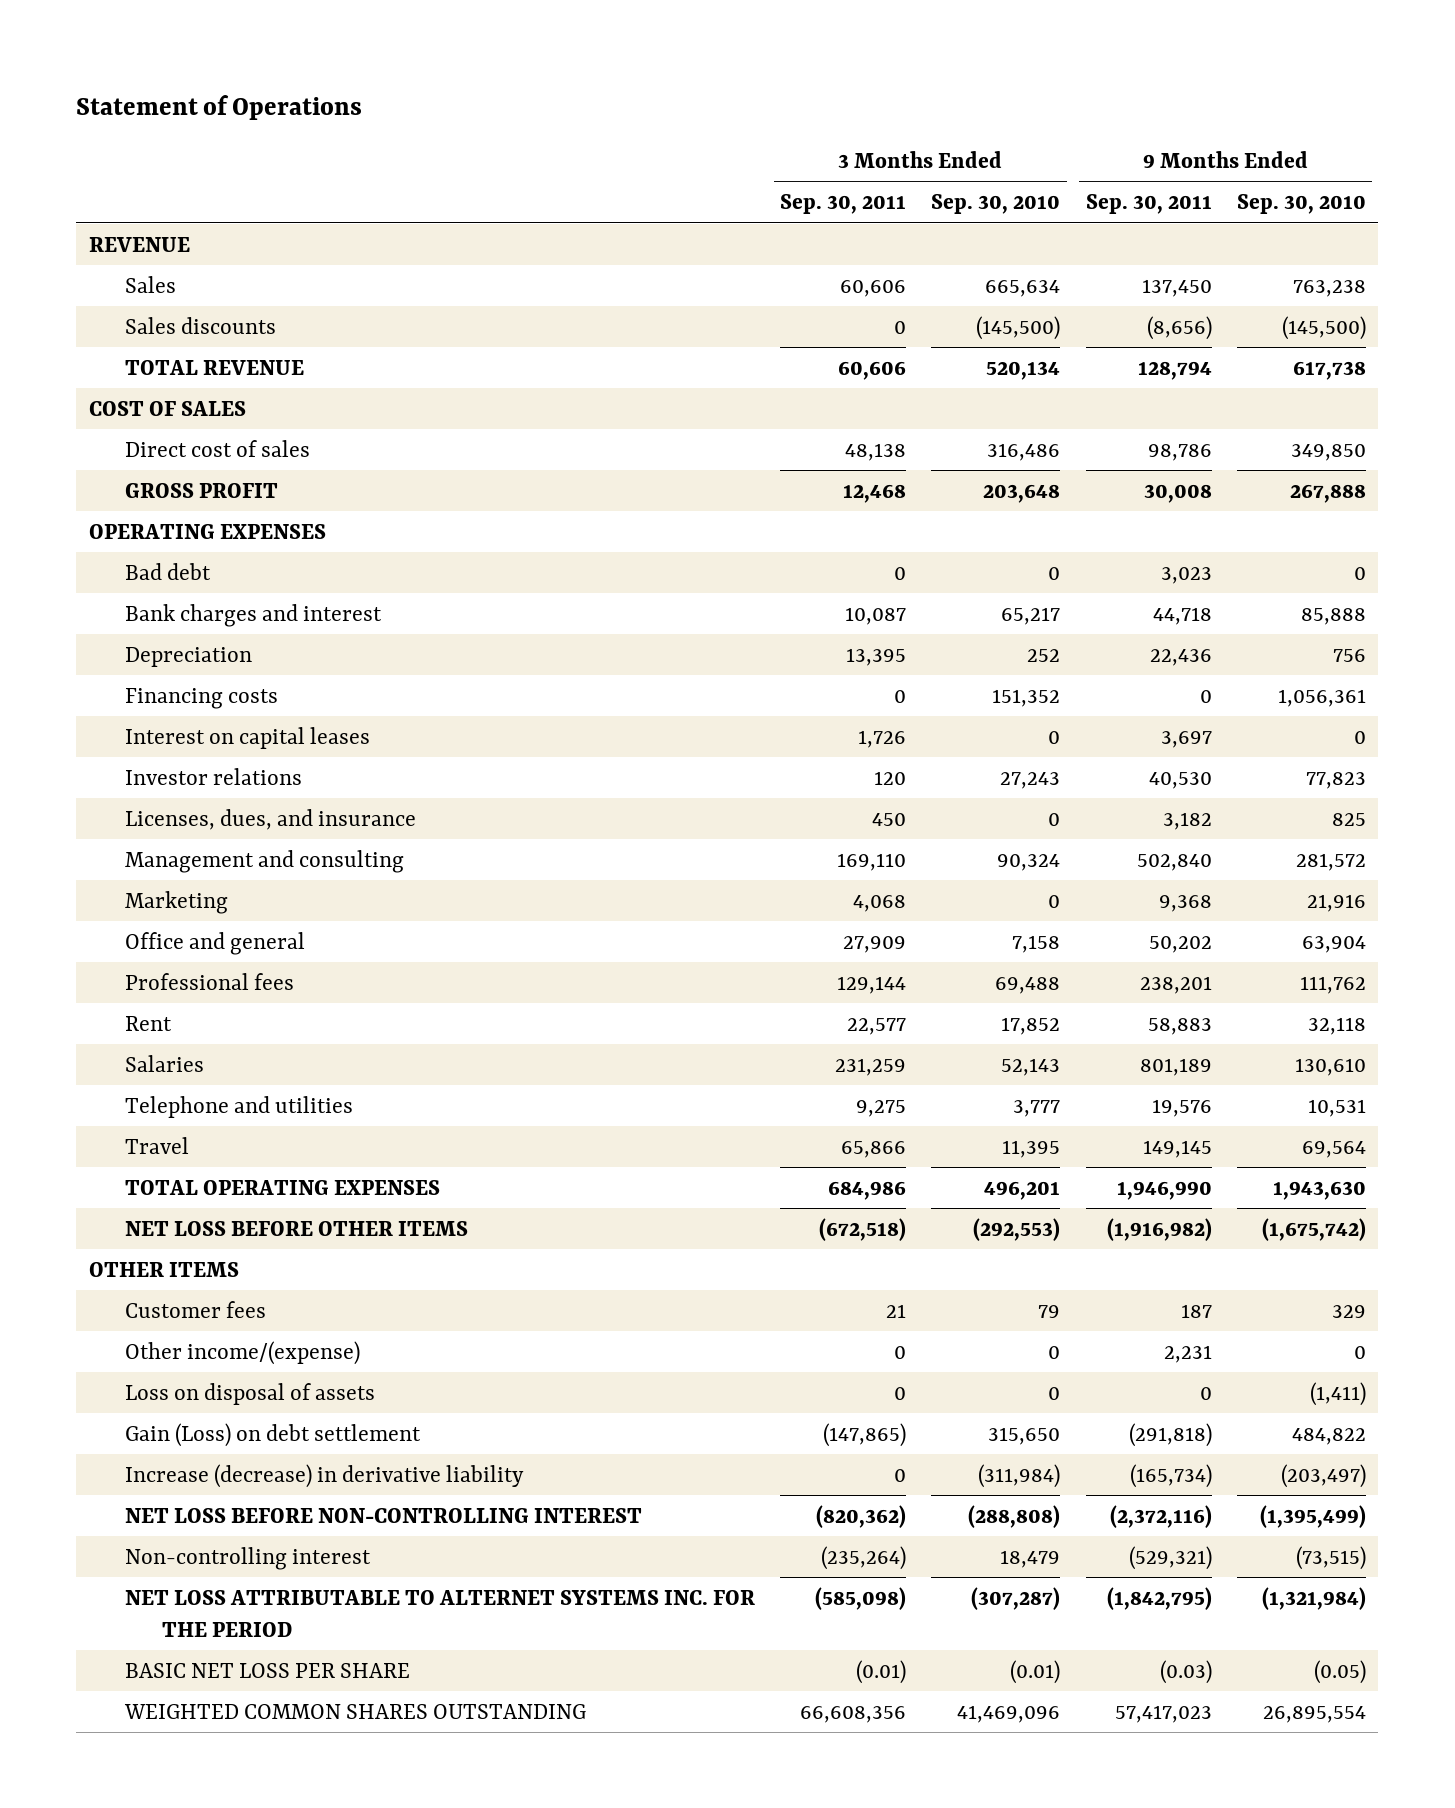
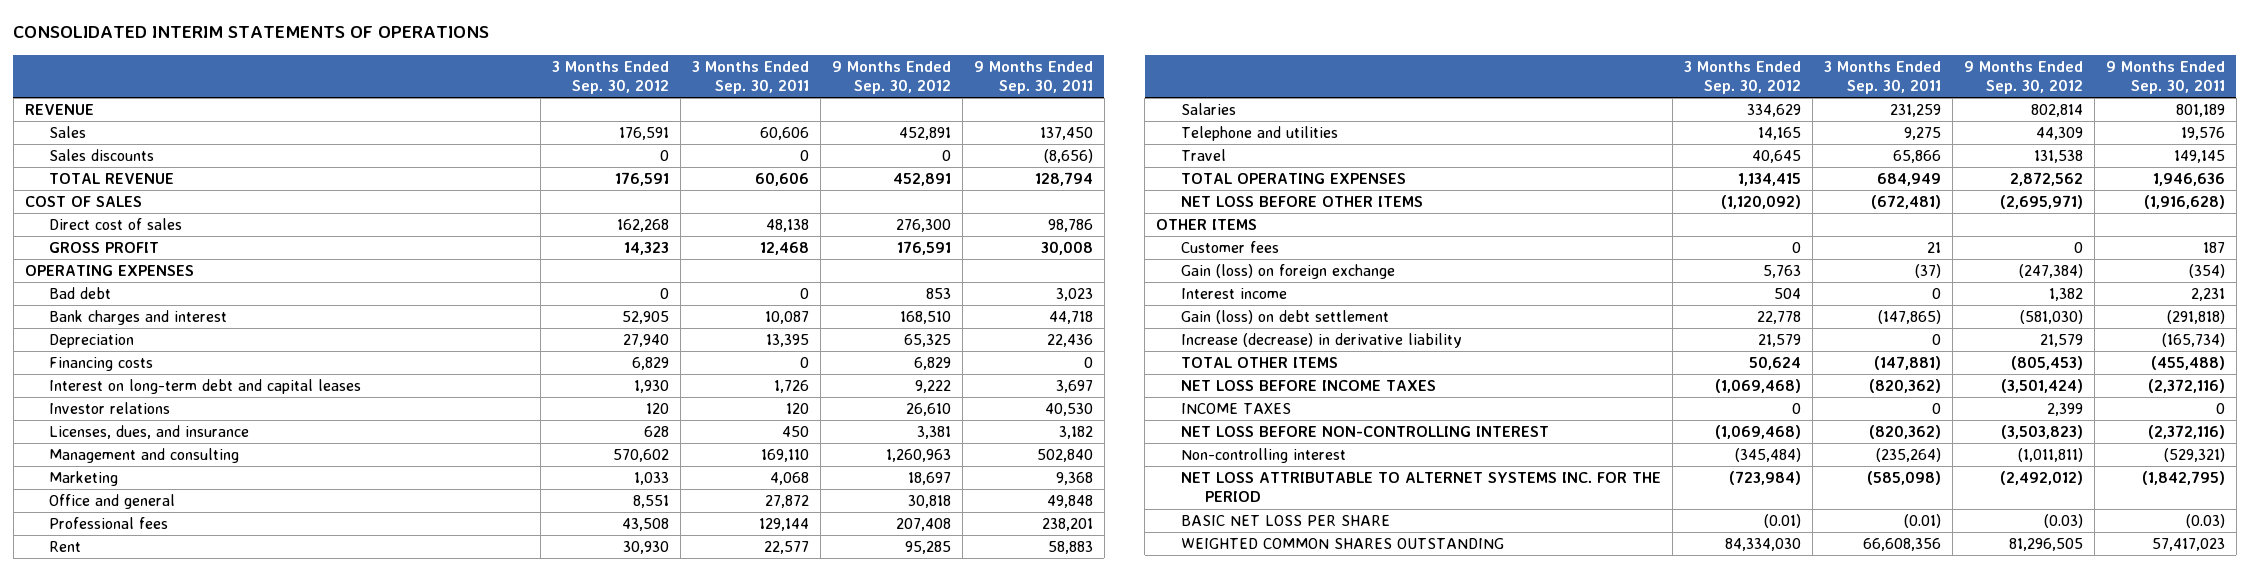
[76,94,363,120] Statement of Operations -> [13,26,490,39] CONSOLIDATED INTERIM STATEMENTS OF OPERATIONS
[931,194,1061,215] Sep. 30, 2010 -> none
[1236,194,1366,215] Sep. 30, 2010 -> none
none -> [551,60,669,94] 3 Months Ended Sep. 30, 2012
none -> [831,60,951,94] 9 Months Ended Sep. 30, 2012
[125,726,371,749] Interest on capital leases -> [48,379,361,395] Interest on long-term debt and capital leases
[843,935,907,953] 27,909 -> [764,495,809,509] 27,872
[1148,935,1212,953] 50,202 -> [1046,495,1093,509] 49,848
[828,1180,907,1200] 684,986 -> [1876,173,1941,187] 684,949
[1116,1180,1212,1200] 1,946,990 -> [2152,173,2225,187] 1,946,636
[819,1217,907,1241] (672,518) -> [1870,195,1941,210] (672,481)
[1106,1217,1212,1241] (1,916,982) -> [2143,195,2225,210] (1,916,628)
[125,1382,376,1405] Loss on disposal of assets -> none
none -> [1180,264,1395,280] Gain (loss) on foreign exchange
[125,1340,361,1365] Other income/(expense) -> [1180,288,1287,300] Interest income
[125,1422,422,1447] Gain (Loss) on debt settlement -> [1180,310,1389,325] Gain (loss) on debt settlement
none -> [1180,357,1338,369] TOTAL OTHER ITEMS
none -> [1180,380,1436,392] NET LOSS BEFORE INCOME TAXES
none -> [1180,403,1291,415] INCOME TAXES

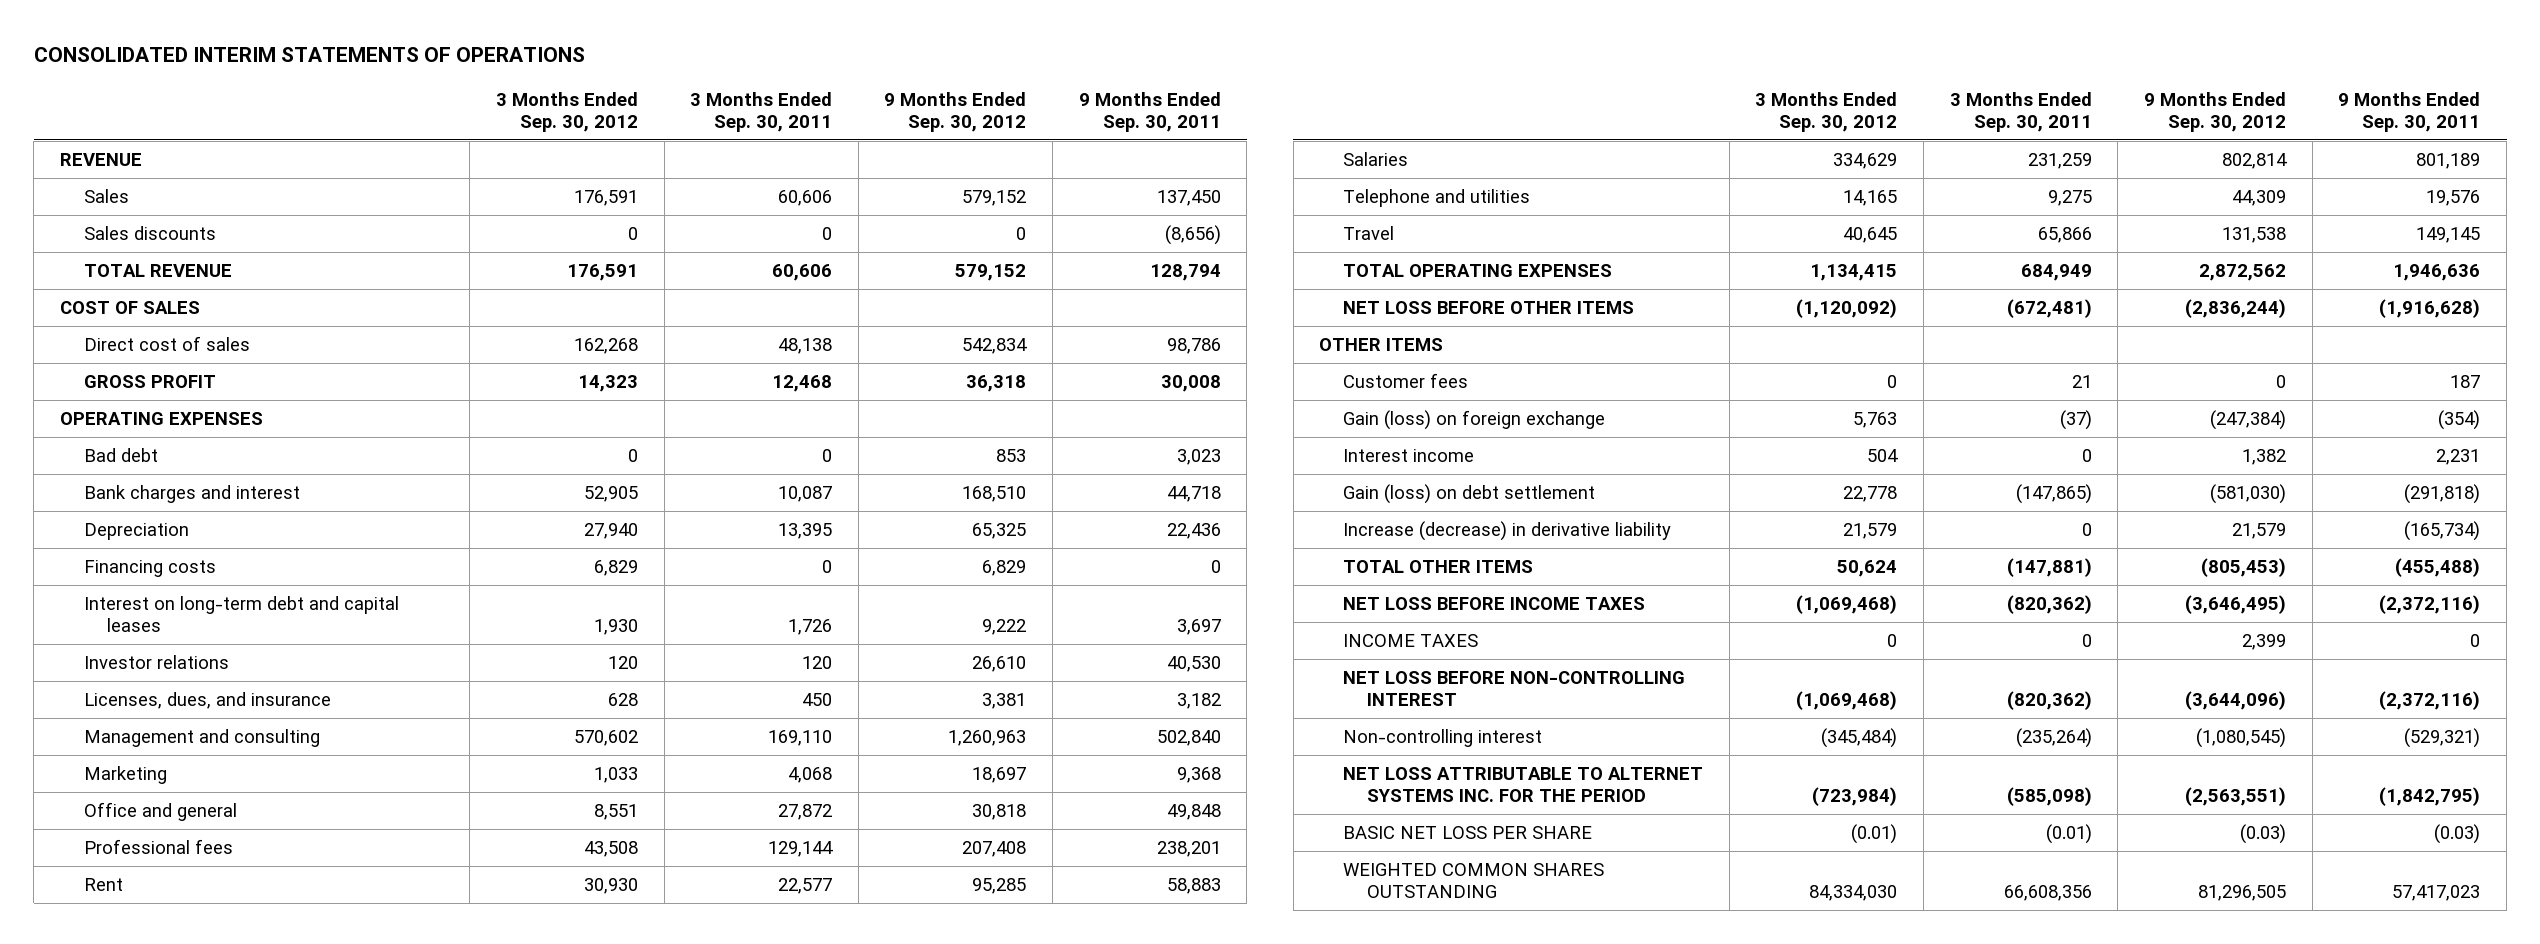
[898,127,951,141] 452,891 -> [962,189,1027,206] 579,152
[892,173,951,187] 452,891 -> [955,263,1027,281] 579,152
[895,219,951,233] 276,300 -> [962,337,1028,354] 542,834
[896,241,951,256] 176,591 -> [966,374,1027,392] 36,318
[1999,195,2083,210] (2,695,971) -> [2185,298,2287,318] (2,836,244)
[2000,379,2083,394] (3,501,424) -> [2185,594,2287,614] (3,646,495)
[2000,425,2083,440] (3,503,823) -> [2185,691,2287,711] (3,644,096)
[2017,448,2083,463] (1,011,811) -> [2196,727,2287,748] (1,080,545)
[1999,471,2083,486] (2,492,012) -> [2185,787,2287,807] (2,563,551)

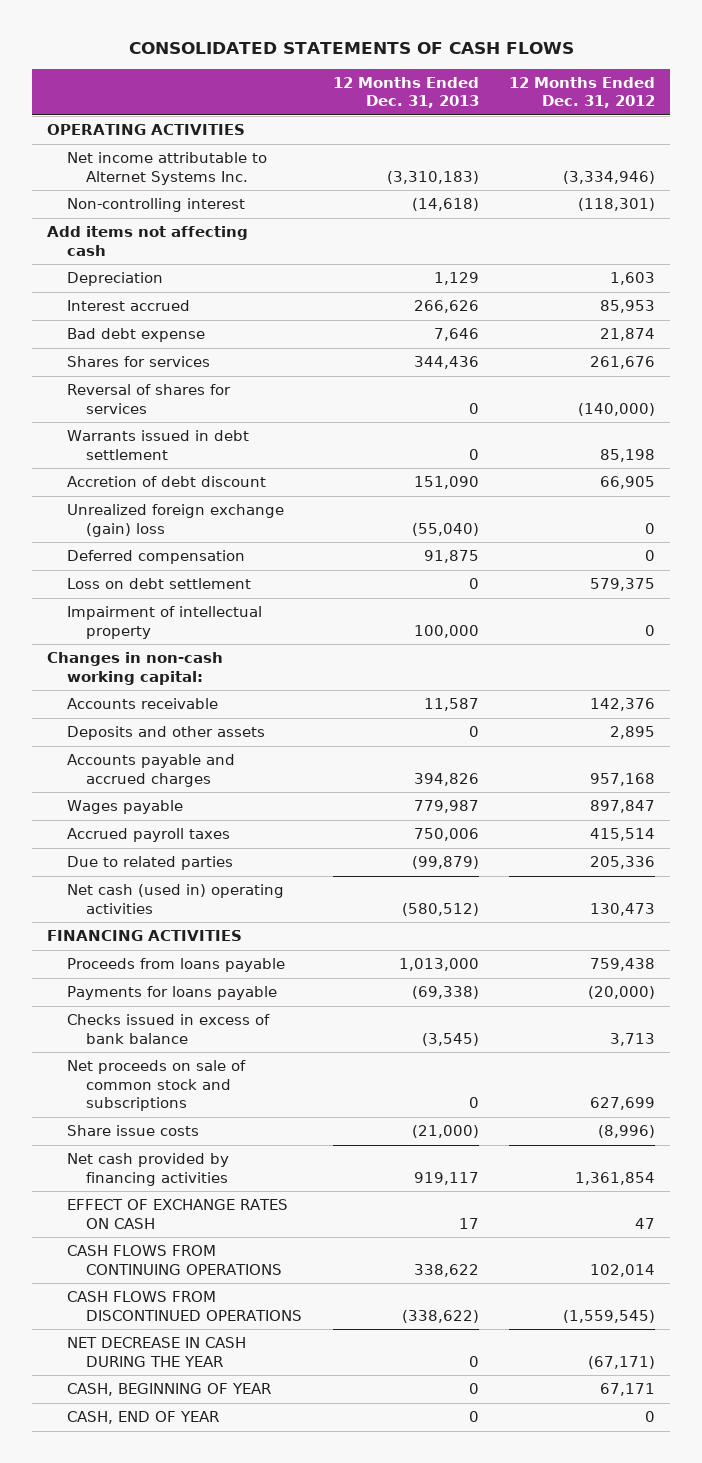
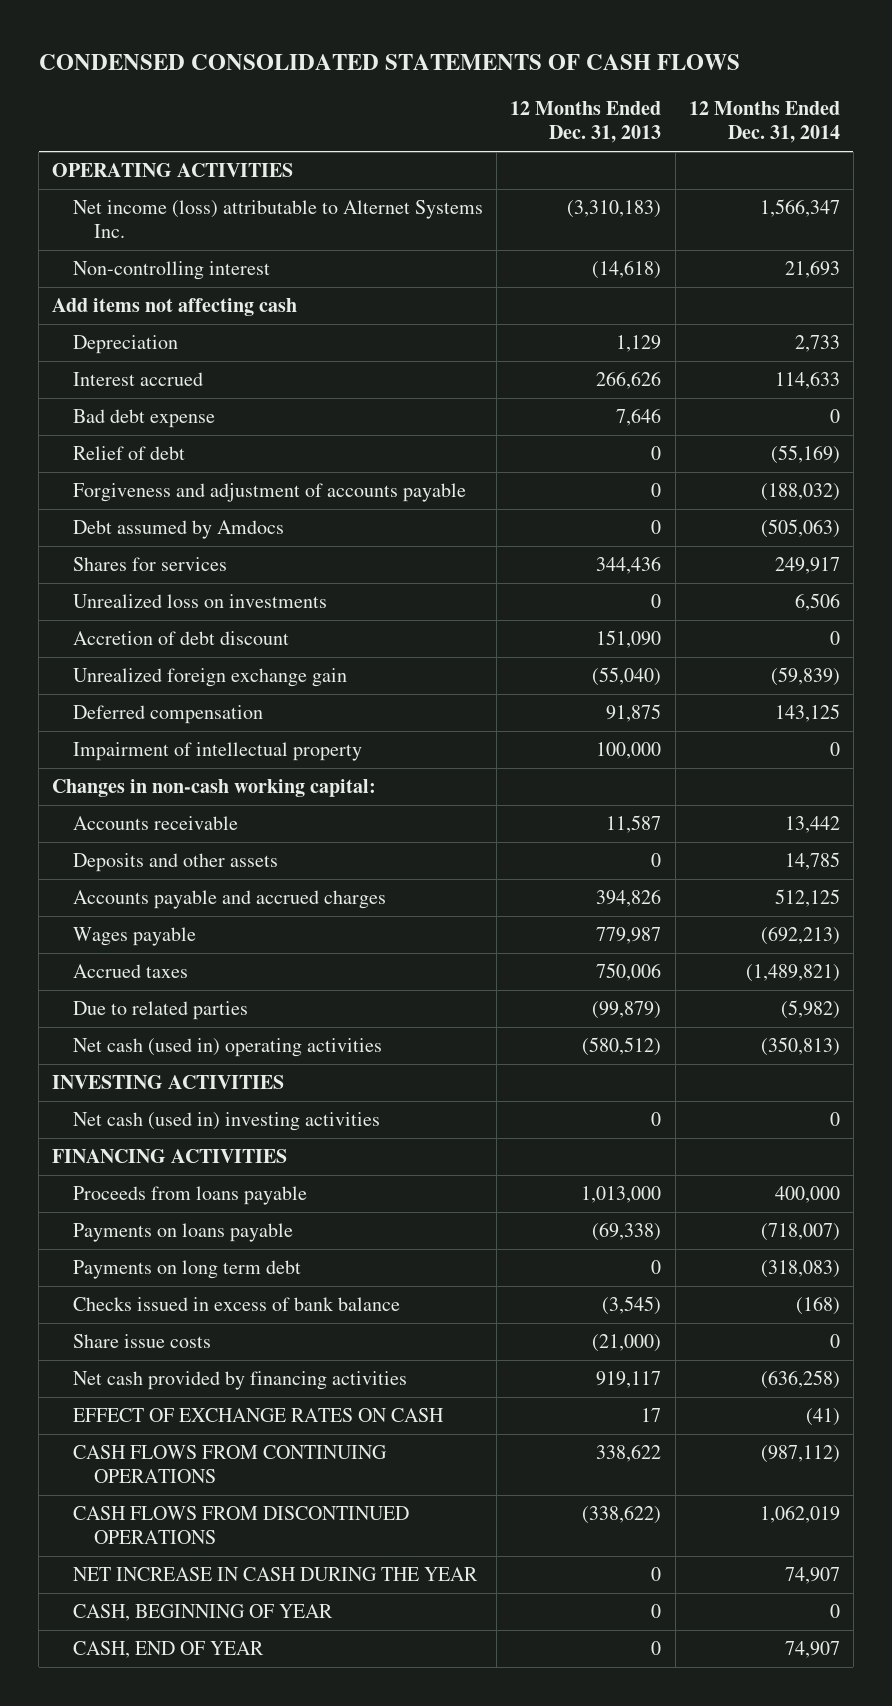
[129,42,575,55] CONSOLIDATED STATEMENTS OF CASH FLOWS -> [38,53,740,70] CONDENSED CONSOLIDATED STATEMENTS OF CASH FLOWS
[508,76,655,109] 12 Months Ended Dec. 31, 2012 -> none
none -> [688,100,840,144] 12 Months Ended Dec. 31, 2014
[66,152,267,185] Net income attributable to Alternet Systems Inc. -> [73,200,484,239] Net income (loss) attributable to Alternet Systems Inc.
none -> [73,446,186,461] Relief of debt
none -> [73,483,467,503] Forgiveness and adjustment of accounts payable
none -> [73,520,285,540] Debt assumed by Amdocs
[66,384,231,414] Reversal of shares for services -> none
[66,430,249,460] Warrants issued in debt settlement -> none
none -> [73,594,328,609] Unrealized loss on investments
[66,504,284,537] Unrealized foreign exchange (gain) loss -> [73,668,348,688] Unrealized foreign exchange gain
[66,578,251,590] Loss on debt settlement -> none
[66,828,230,843] Accrued payroll taxes -> [73,964,189,979] Accrued taxes
none -> [52,1075,285,1090] INVESTING ACTIVITIES
none -> [73,1112,381,1132] Net cash (used in) investing activities
[66,986,277,1001] Payments for loans payable -> [73,1223,294,1243] Payments on loans payable
none -> [73,1260,302,1280] Payments on long term debt
[66,1060,246,1111] Net proceeds on sale of common stock and subscriptions -> none
[66,1337,246,1367] NET DECREASE IN CASH DURING THE YEAR -> [73,1567,479,1582] NET INCREASE IN CASH DURING THE YEAR

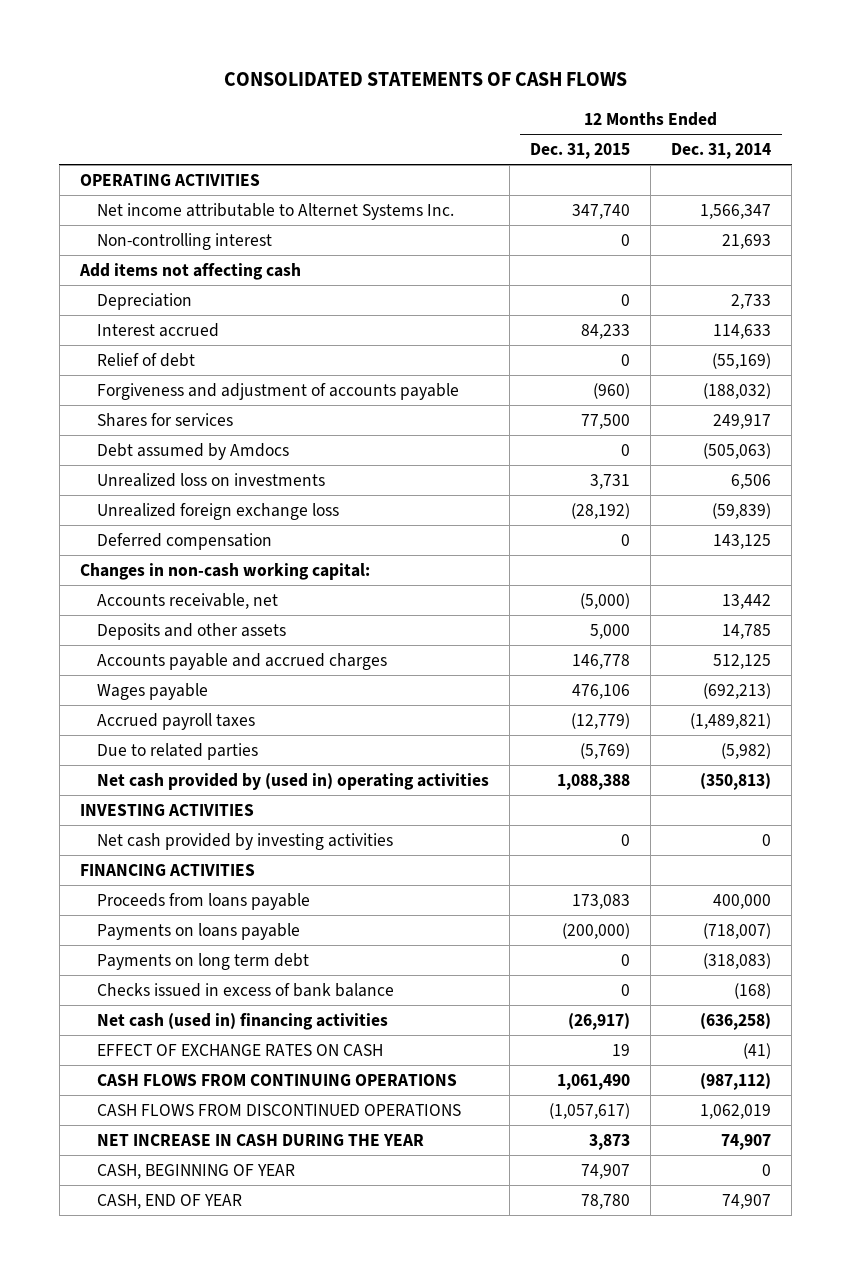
[38,53,740,70] CONDENSED CONSOLIDATED STATEMENTS OF CASH FLOWS -> [223,72,627,87] CONSOLIDATED STATEMENTS OF CASH FLOWS
[510,100,662,144] 12 Months Ended Dec. 31, 2013 -> none
none -> [530,142,631,159] Dec. 31, 2015
[73,200,484,239] Net income (loss) attributable to Alternet Systems Inc. -> [97,202,455,220] Net income attributable to Alternet Systems Inc.
[73,409,216,429] Bad debt expense -> none
[73,520,285,540] Debt assumed by Amdocs -> [97,442,290,460] Debt assumed by Amdocs
[73,631,290,646] Accretion of debt discount -> none
[73,668,348,688] Unrealized foreign exchange gain -> [97,502,340,520] Unrealized foreign exchange loss
[73,742,363,762] Impairment of intellectual property -> none
[73,816,239,831] Accounts receivable -> [97,592,279,609] Accounts receivable, net
[73,964,189,979] Accrued taxes -> [97,712,256,730] Accrued payroll taxes
[73,1038,383,1058] Net cash (used in) operating activities -> [97,772,490,790] Net cash provided by (used in) operating activities
[73,1112,381,1132] Net cash (used in) investing activities -> [97,832,394,850] Net cash provided by investing activities
[73,1334,212,1349] Share issue costs -> none
[73,1371,408,1391] Net cash provided by financing activities -> [97,1012,389,1030] Net cash (used in) financing activities

